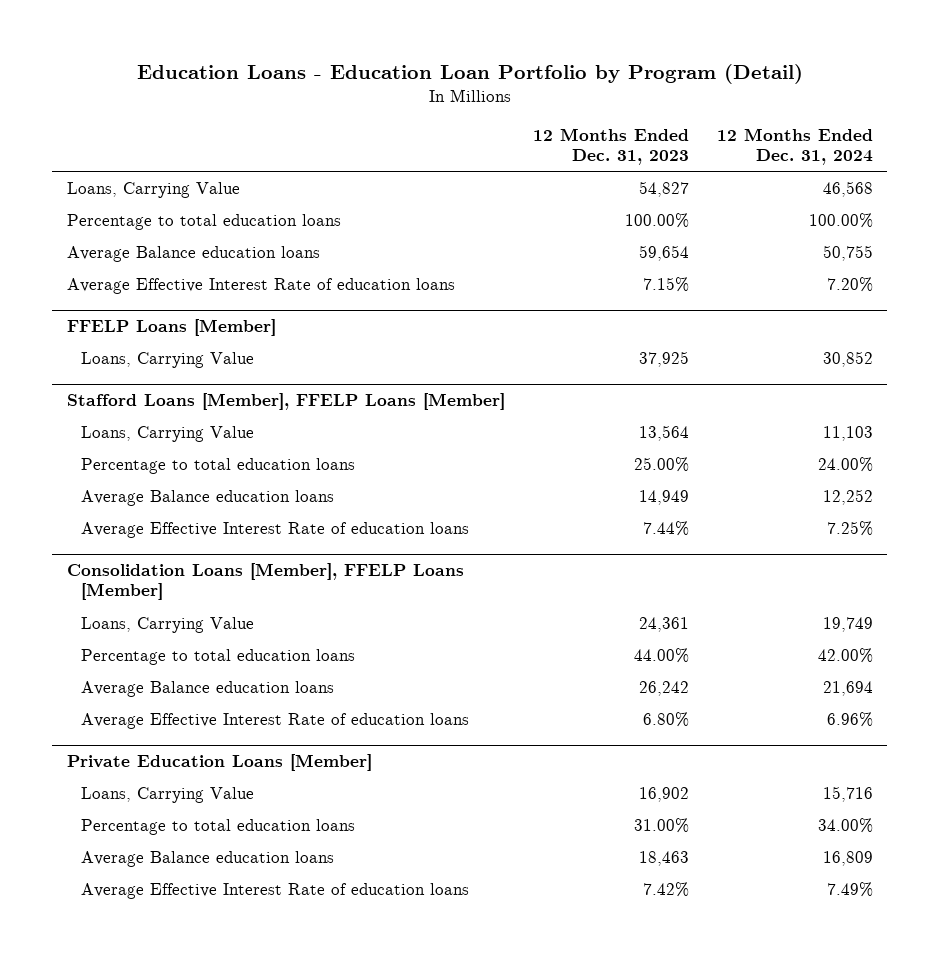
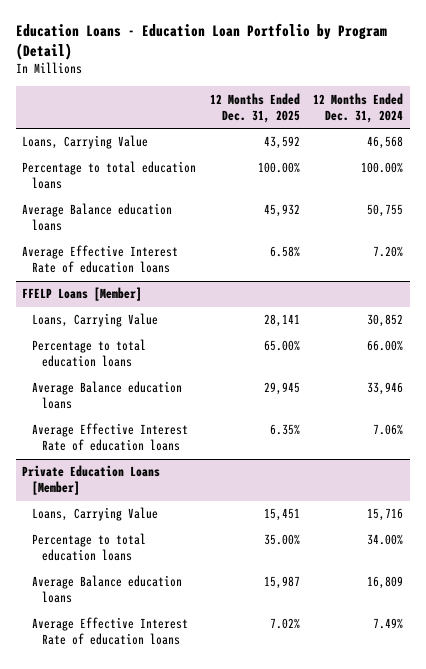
[532,127,689,166] 12 Months Ended Dec. 31, 2023 -> none
none -> [209,92,300,123] 12 Months Ended Dec. 31, 2025
[66,393,505,411] Stafford Loans [Member], FFELP Loans [Member] -> none
[80,425,254,442] Loans, Carrying Value -> none
[66,563,464,601] Consolidation Loans [Member], FFELP Loans [Member] -> none
[80,616,254,633] Loans, Carrying Value -> none
[80,648,355,665] Percentage to total education loans -> none
[80,680,334,697] Average Balance education loans -> none
[80,712,469,729] Average Effective Interest Rate of education loans -> none
[818,456,874,472] 24.00% -> [367,340,404,352] 66.00%
[823,488,874,505] 12,252 -> [367,382,404,396] 33,946
[827,520,874,536] 7.25% -> [373,424,404,436] 7.06%

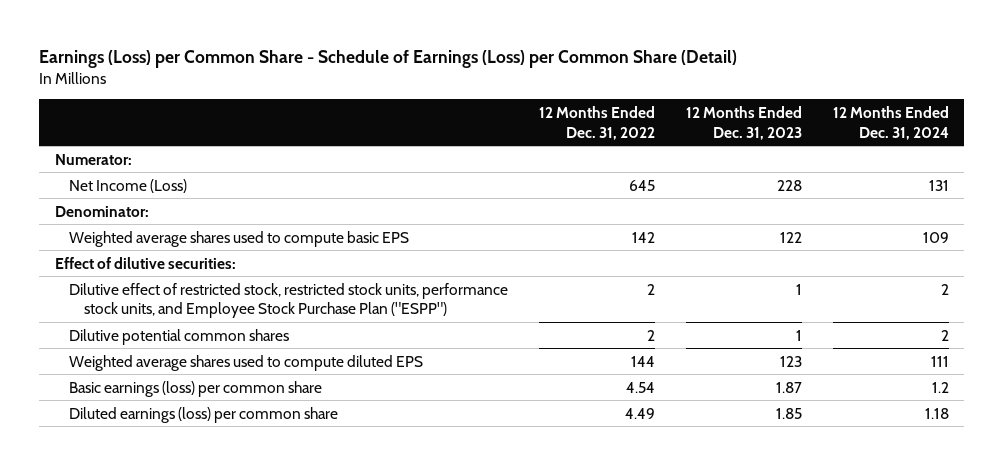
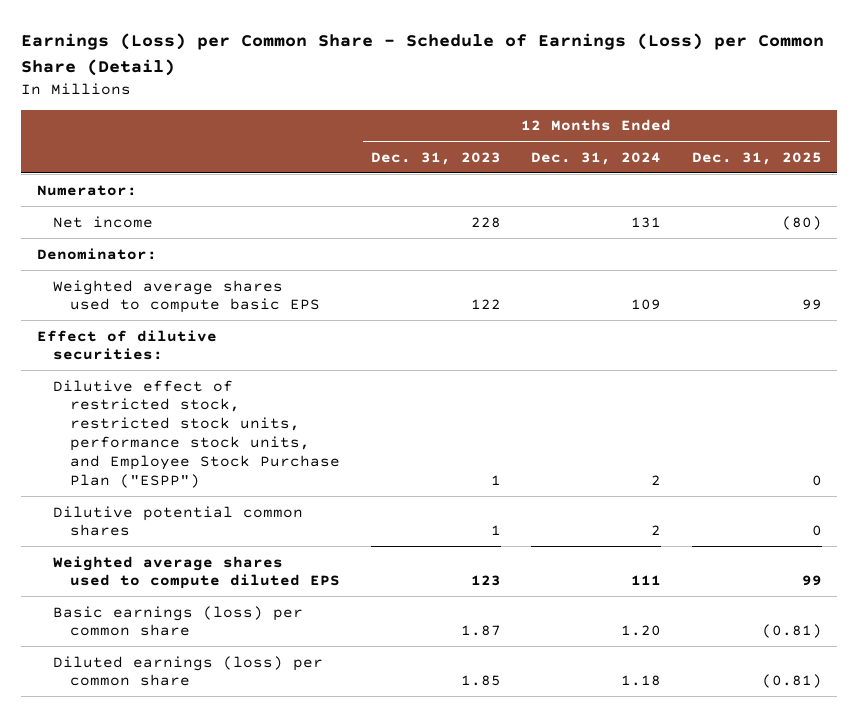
[539,105,656,140] 12 Months Ended Dec. 31, 2022 -> none
none -> [692,151,823,165] Dec. 31, 2025
[69,178,188,193] Net Income (Loss) -> [53,215,154,228] Net income
[931,381,949,393] 1.2 -> [621,625,662,637] 1.20

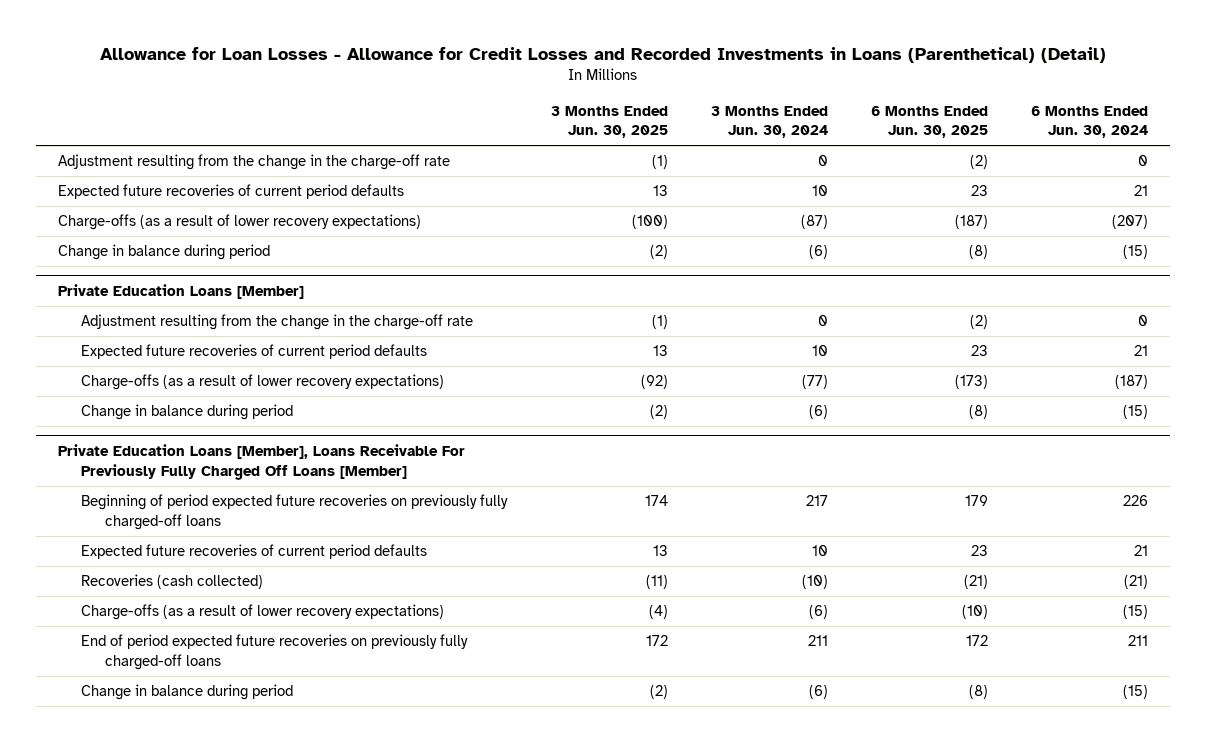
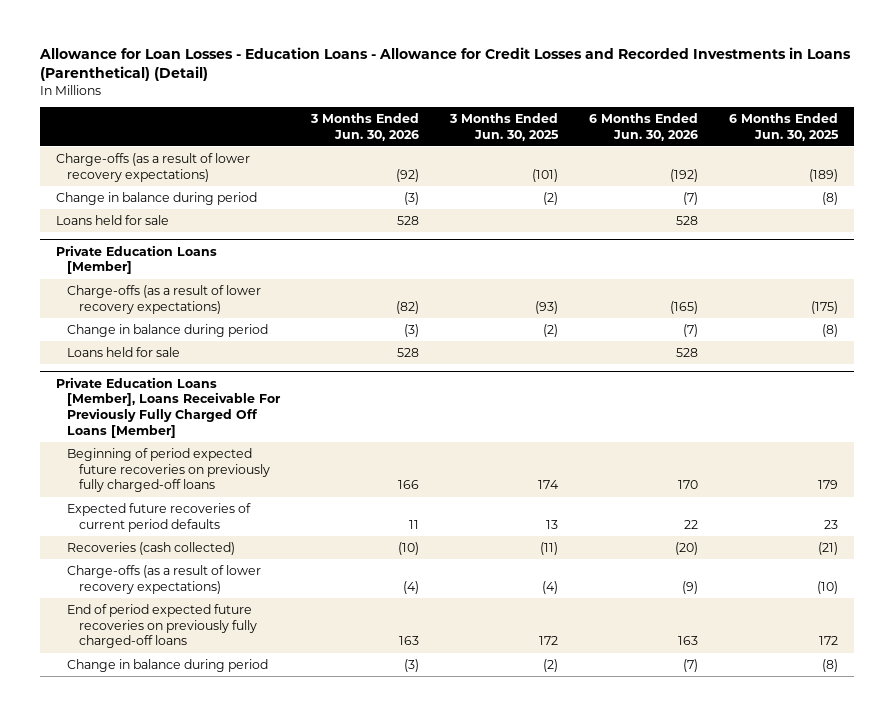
[100,46,1107,63] Allowance for Loan Losses - Allowance for Credit Losses and Recorded Investments in Loans (Parenthetical) (Detail) -> [39,47,852,82] Allowance for Loan Losses - Education Loans - Allowance for Credit Losses and Recorded Investments in Loans (Parenthetical) (Detail)
[710,105,828,139] 3 Months Ended Jun. 30, 2024 -> none
[1030,105,1148,139] 6 Months Ended Jun. 30, 2024 -> none
none -> [310,113,420,141] 3 Months Ended Jun. 30, 2026
none -> [589,113,699,141] 6 Months Ended Jun. 30, 2026
[58,154,451,171] Adjustment resulting from the change in the charge-off rate -> none
[58,184,405,200] Expected future recoveries of current period defaults -> none
[631,215,668,230] (100) -> [532,168,559,182] (101)
[954,215,988,230] (187) -> [809,168,839,182] (189)
none -> [55,214,169,225] Loans held for sale
[81,314,474,331] Adjustment resulting from the change in the charge-off rate -> none
[81,344,428,360] Expected future recoveries of current period defaults -> none
[640,375,668,390] (92) -> [535,300,559,314] (93)
[954,375,988,390] (173) -> [811,300,839,314] (175)
none -> [67,346,181,357] Loans held for sale

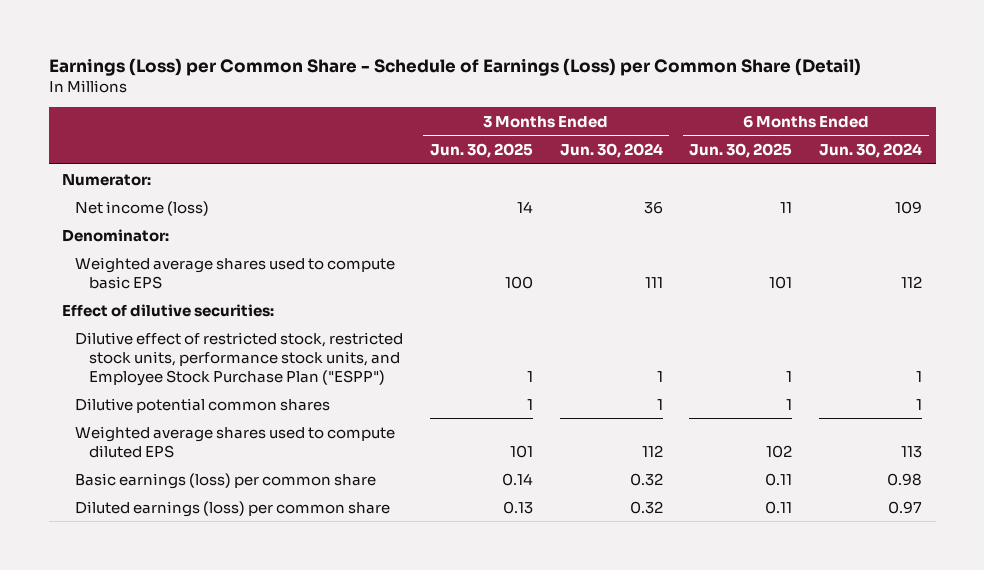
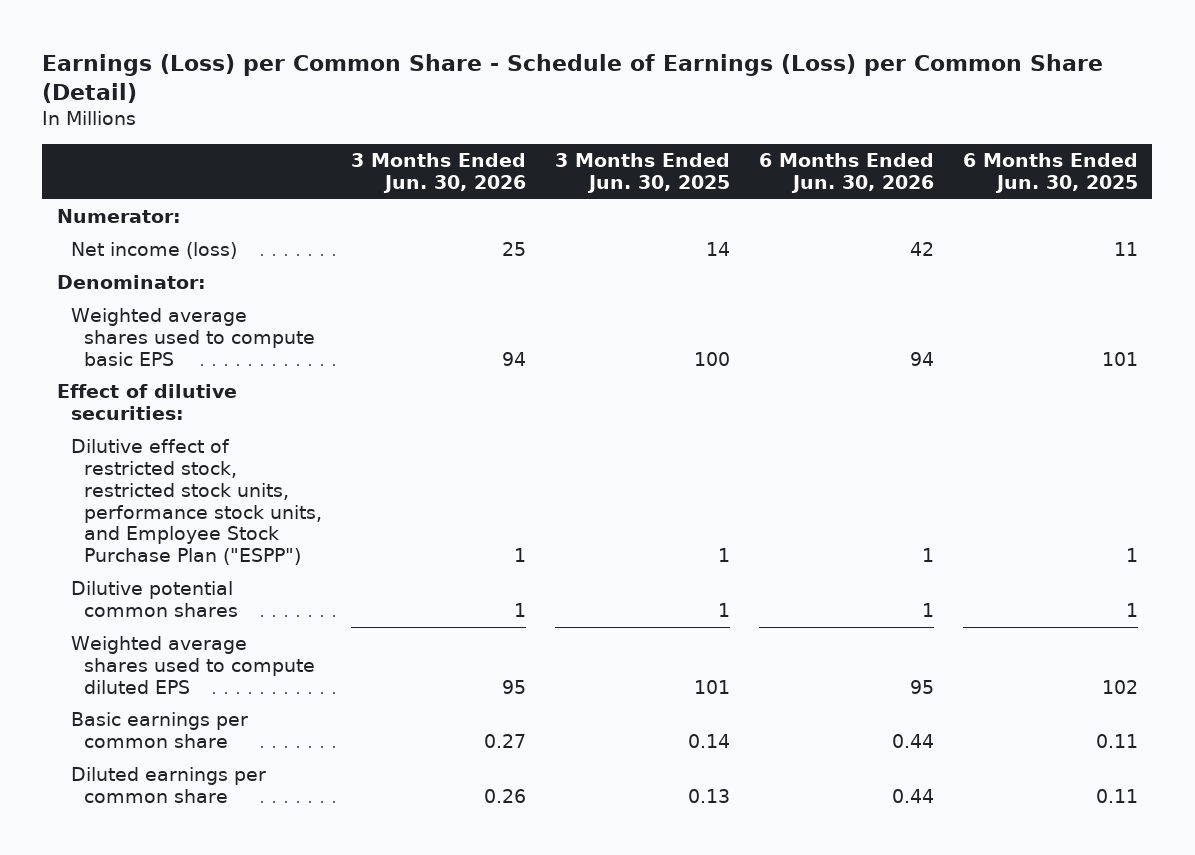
[559,143,663,159] Jun. 30, 2024 -> none
[819,143,923,159] Jun. 30, 2024 -> none
none -> [351,153,527,194] 3 Months Ended Jun. 30, 2026
none -> [758,153,934,194] 6 Months Ended Jun. 30, 2026
[75,472,377,489] Basic earnings (loss) per common share -> [70,712,248,748] Basic earnings per common share
[75,500,391,517] Diluted earnings (loss) per common share -> [70,767,266,803] Diluted earnings per common share

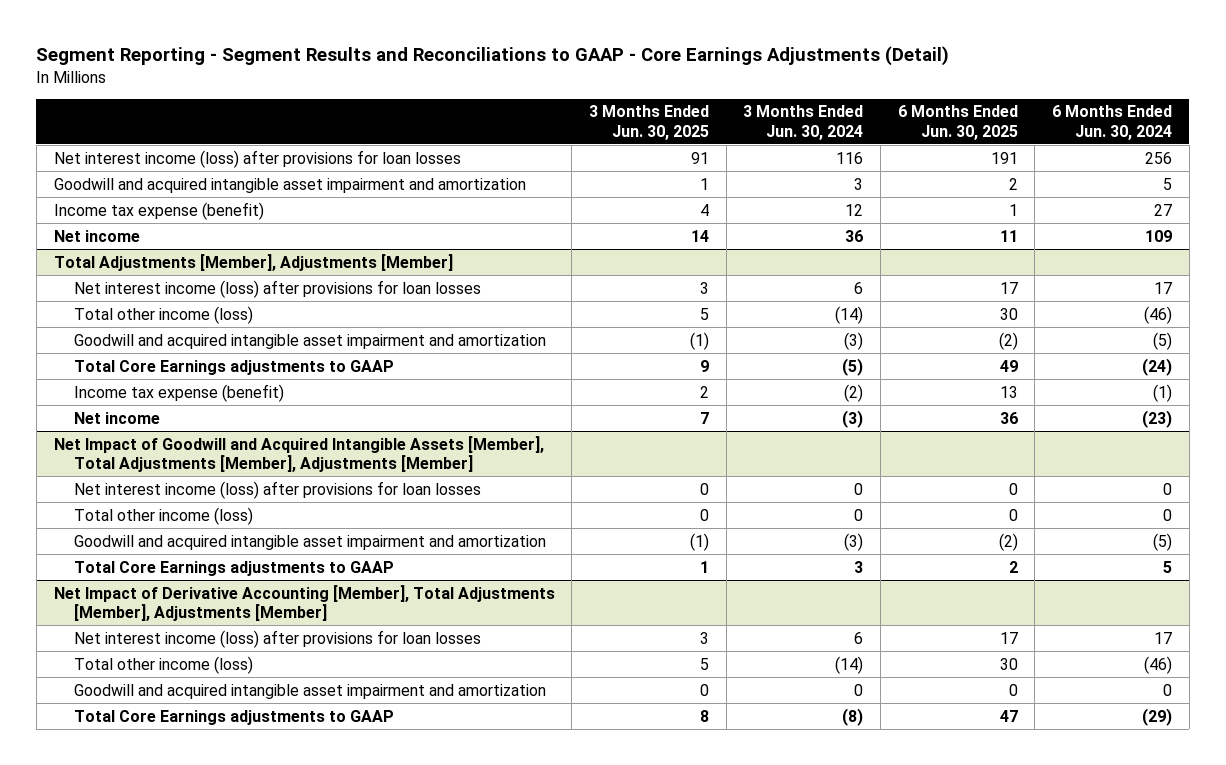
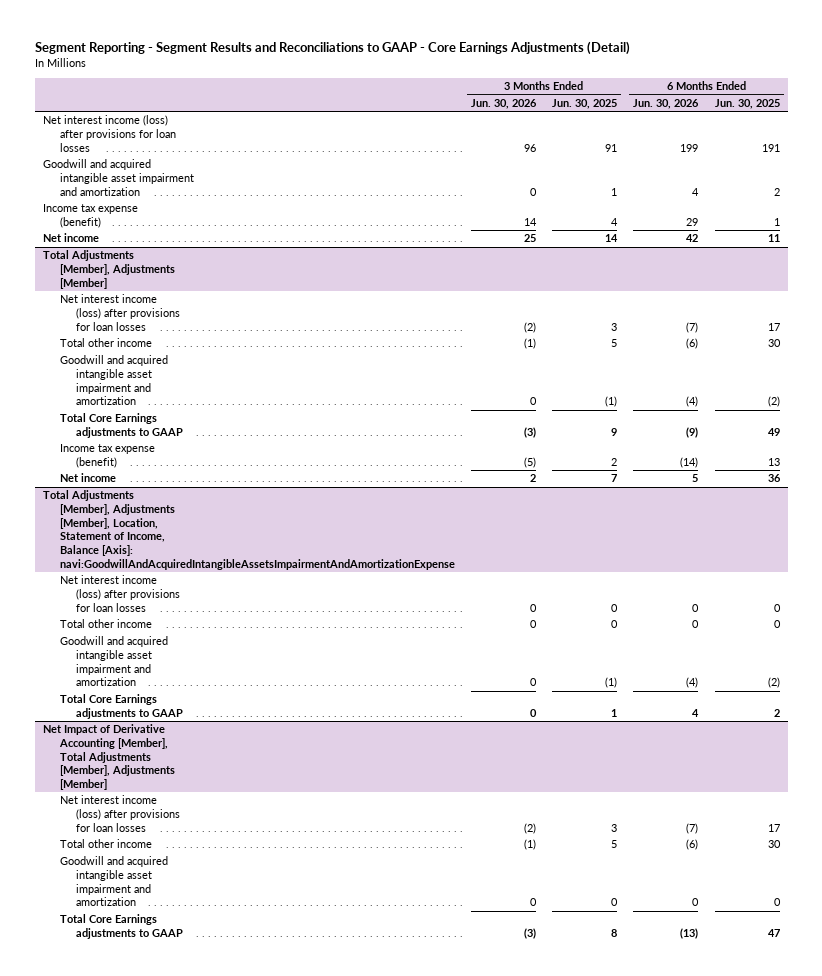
[743,105,864,140] 3 Months Ended Jun. 30, 2024 -> none
[1051,105,1172,140] 6 Months Ended Jun. 30, 2024 -> none
none -> [470,99,537,110] Jun. 30, 2026
none -> [633,99,700,110] Jun. 30, 2026
[74,305,254,324] Total other income (loss) -> [59,338,152,348] Total other income
[53,435,544,472] Net Impact of Goodwill and Acquired Intangible Assets [Member], Total Adjustments [Member], Adjustments [Member] -> none
none -> [42,490,455,570] Total Adjustments [Member], Adjustments [Member], Location, Statement of Income, Balance [Axis]: navi:GoodwillAndAcquiredIntangibleAssetsImpairmentAndAmortizationExpense
[74,506,254,525] Total other income (loss) -> [59,619,152,629] Total other income
[74,655,254,674] Total other income (loss) -> [59,839,152,849] Total other income

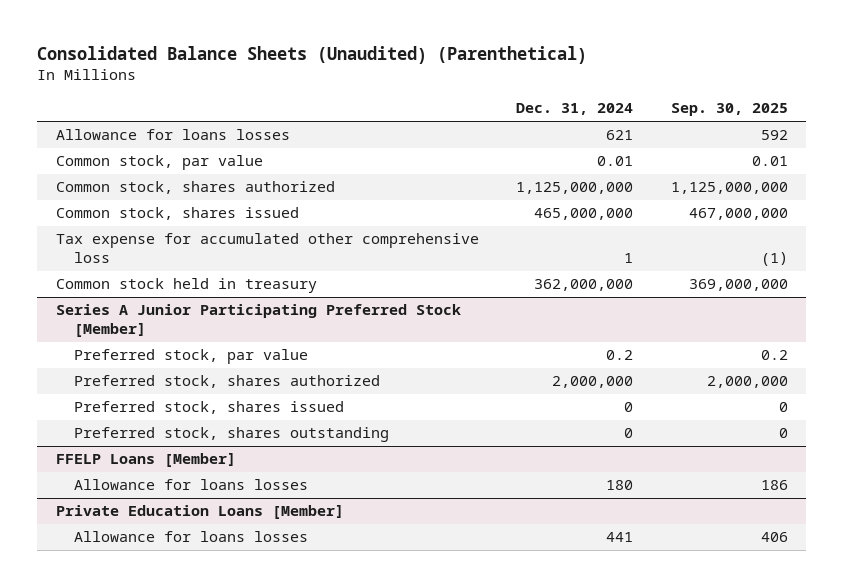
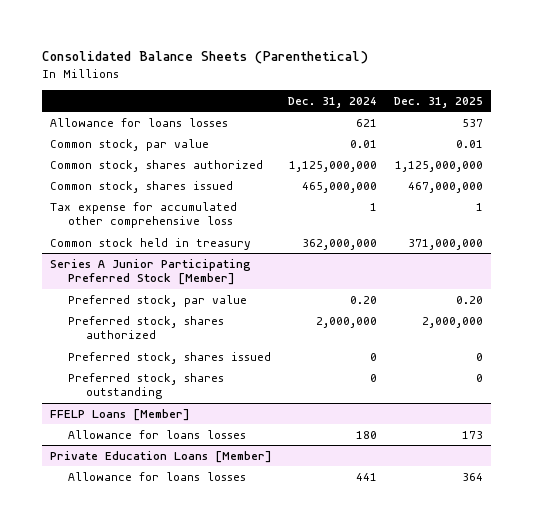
[36,46,587,65] Consolidated Balance Sheets (Unaudited) (Parenthetical) -> [42,51,369,65] Consolidated Balance Sheets (Parenthetical)
[670,103,788,117] Sep. 30, 2025 -> none
none -> [393,96,483,108] Dec. 31, 2025
[606,350,634,361] 0.2 -> [350,295,378,304] 0.20

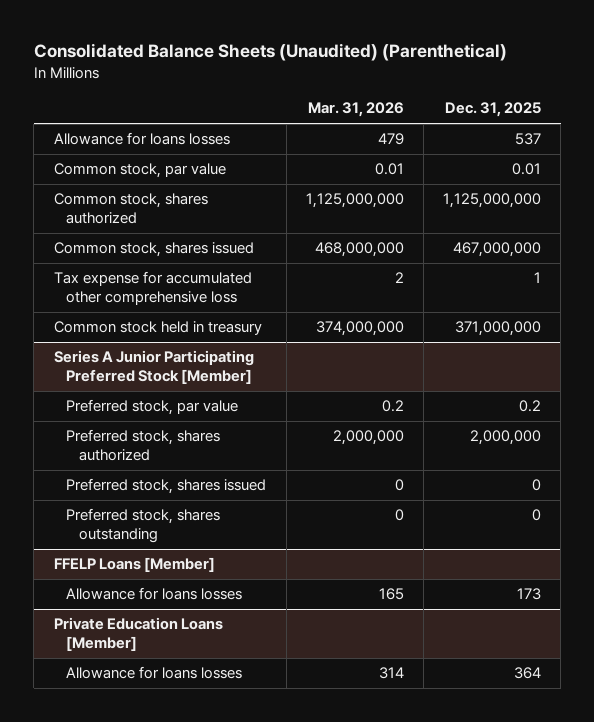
[42,51,369,65] Consolidated Balance Sheets (Parenthetical) -> [33,43,507,62] Consolidated Balance Sheets (Unaudited) (Parenthetical)
[288,96,378,108] Dec. 31, 2024 -> none
none -> [307,102,404,118] Mar. 31, 2026
[455,295,483,304] 0.20 -> [518,400,541,413] 0.2

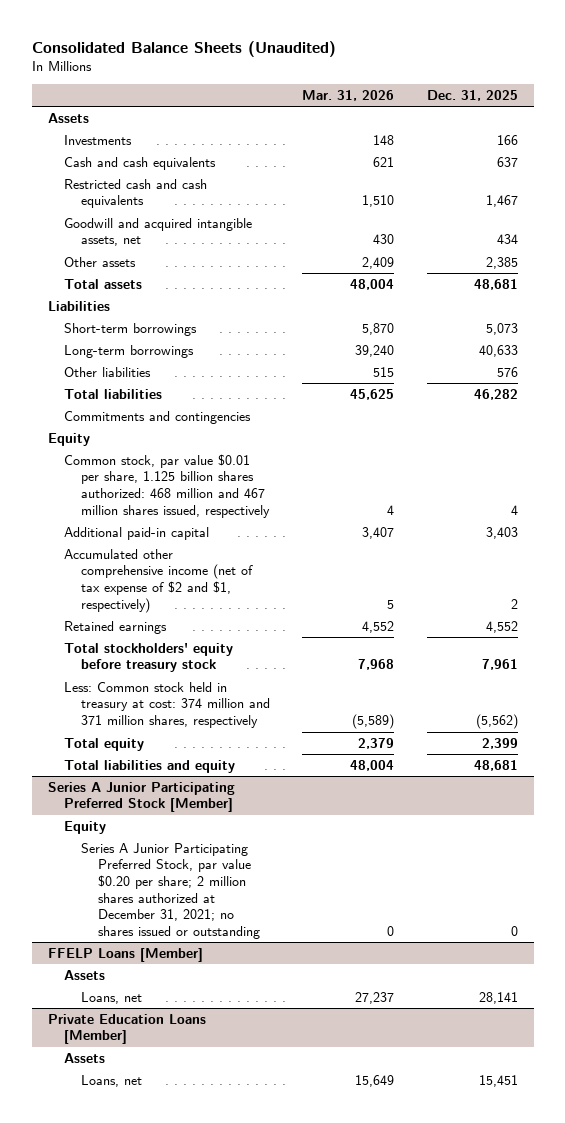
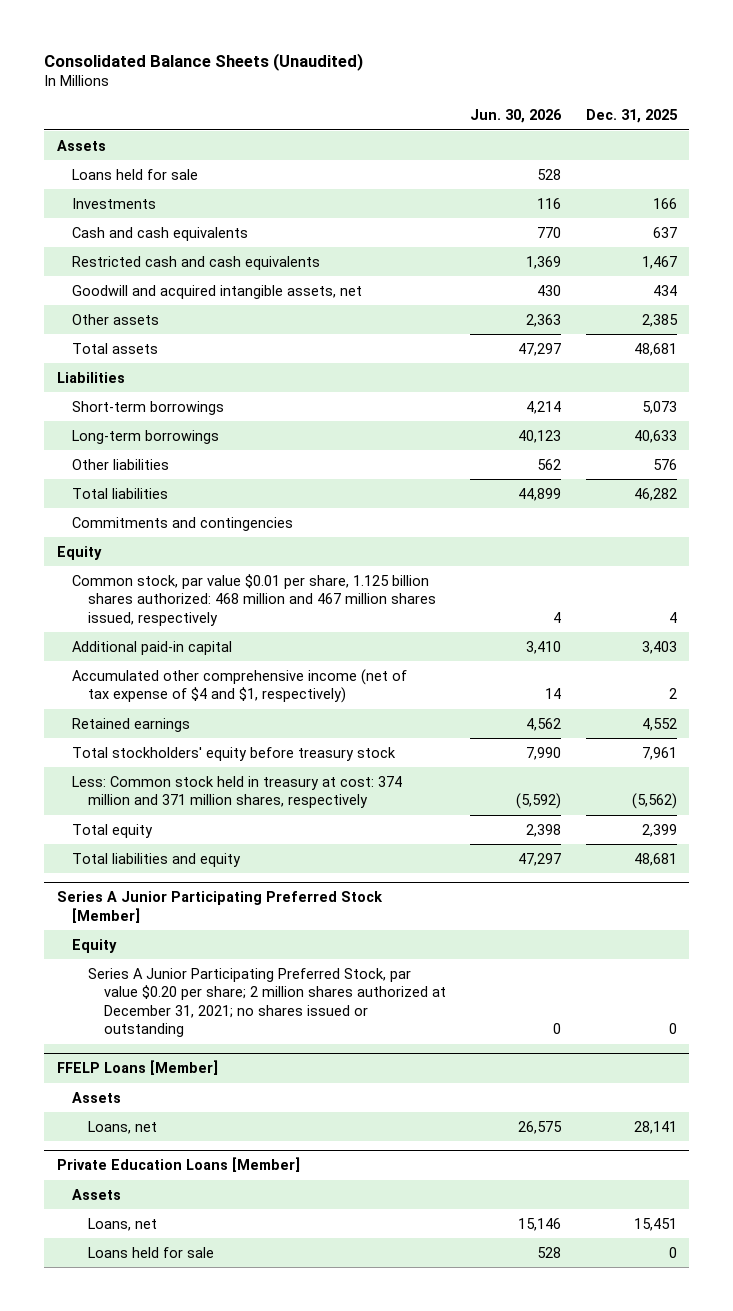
[302,89,395,101] Mar. 31, 2026 -> none
none -> [470,109,563,124] Jun. 30, 2026
none -> [72,168,199,180] Loans held for sale
[64,548,254,613] Accumulated other comprehensive income (net of tax expense of $2 and $1, respectively) -> [72,668,408,704] Accumulated other comprehensive income (net of tax expense of $4 and $1, respectively)
none -> [88,1246,215,1258] Loans held for sale

